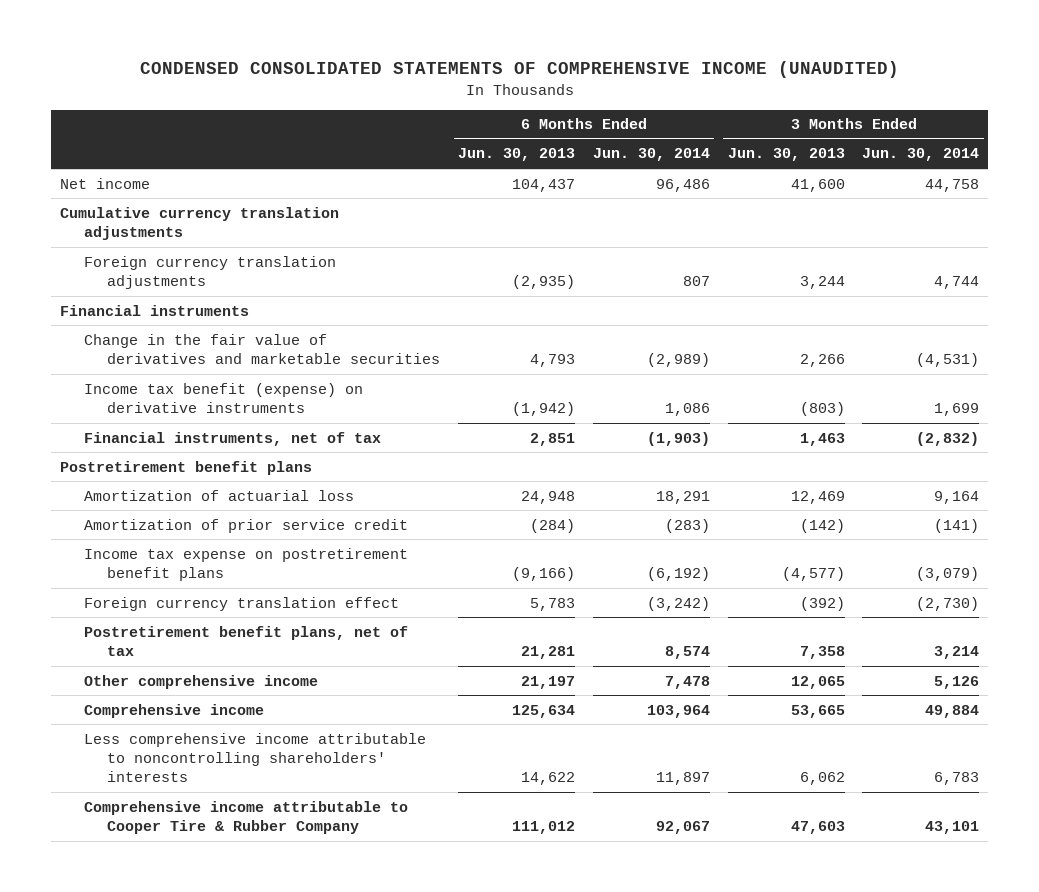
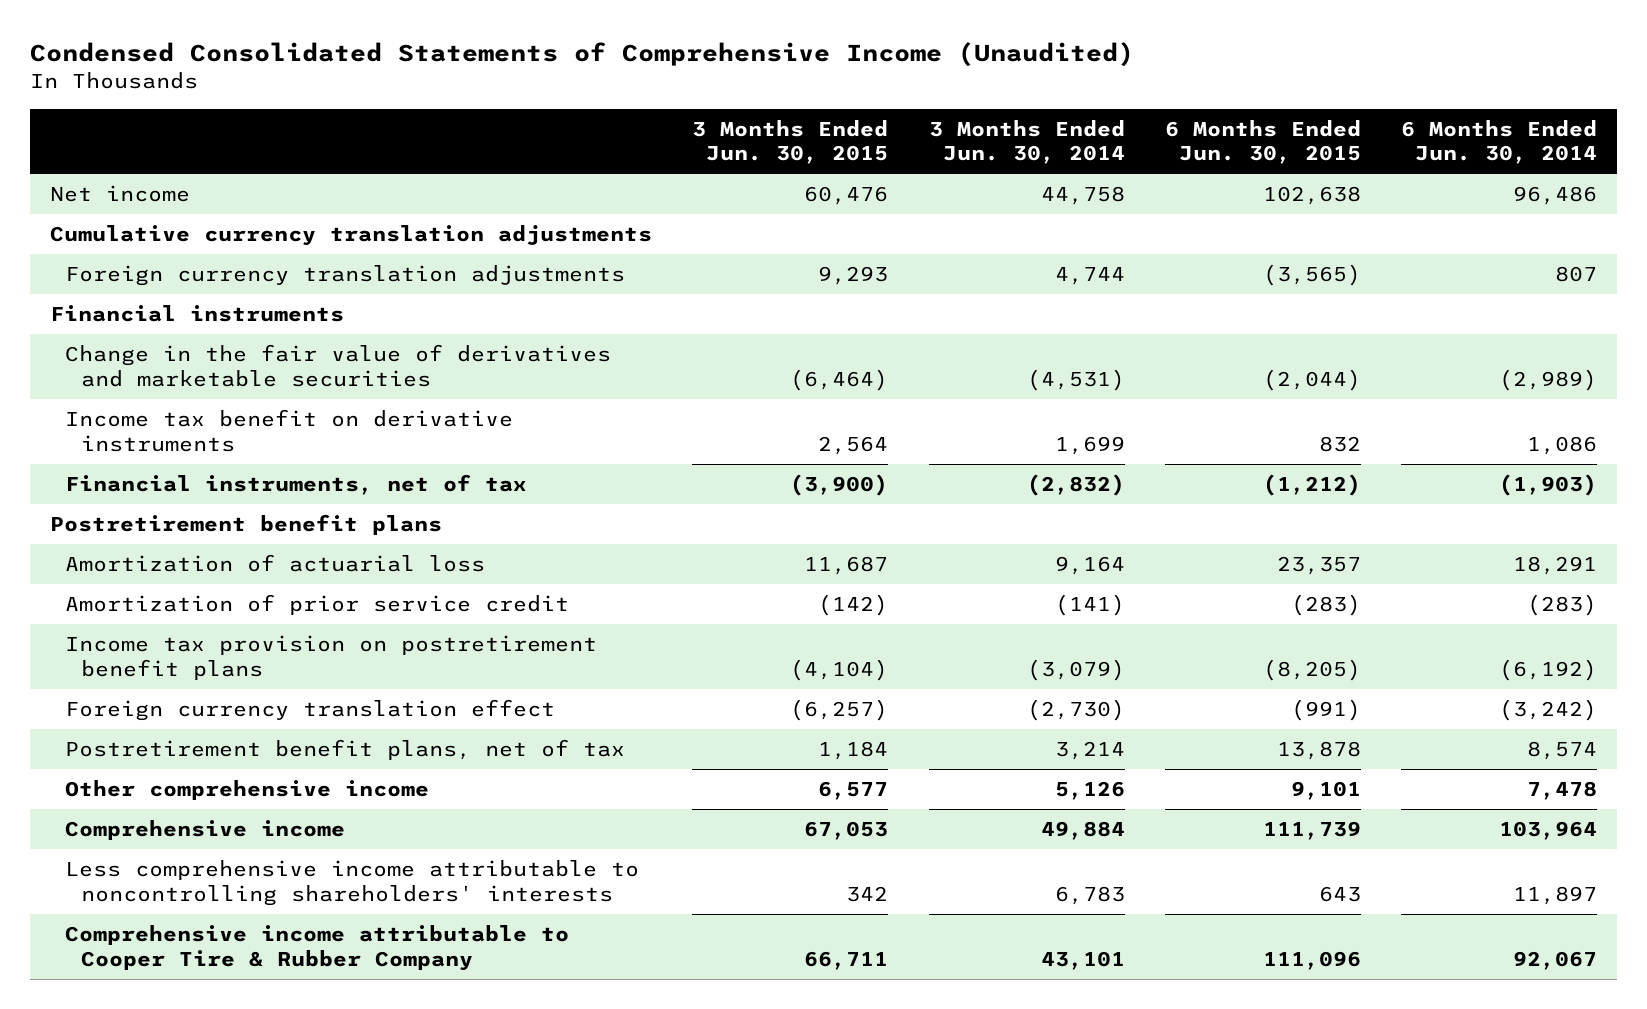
[139,61,899,79] CONDENSED CONSOLIDATED STATEMENTS OF COMPREHENSIVE INCOME (UNAUDITED) -> [30,42,1135,68] Condensed Consolidated Statements of Comprehensive Income (Unaudited)
[458,148,576,162] Jun. 30, 2013 -> none
[727,148,845,162] Jun. 30, 2013 -> none
none -> [692,119,889,165] 3 Months Ended Jun. 30, 2015
none -> [1164,119,1361,165] 6 Months Ended Jun. 30, 2015
[83,382,363,414] Income tax benefit (expense) on derivative instruments -> [65,409,514,452] Income tax benefit on derivative instruments
[83,547,408,582] Income tax expense on postretirement benefit plans -> [65,635,598,680] Income tax provision on postretirement benefit plans

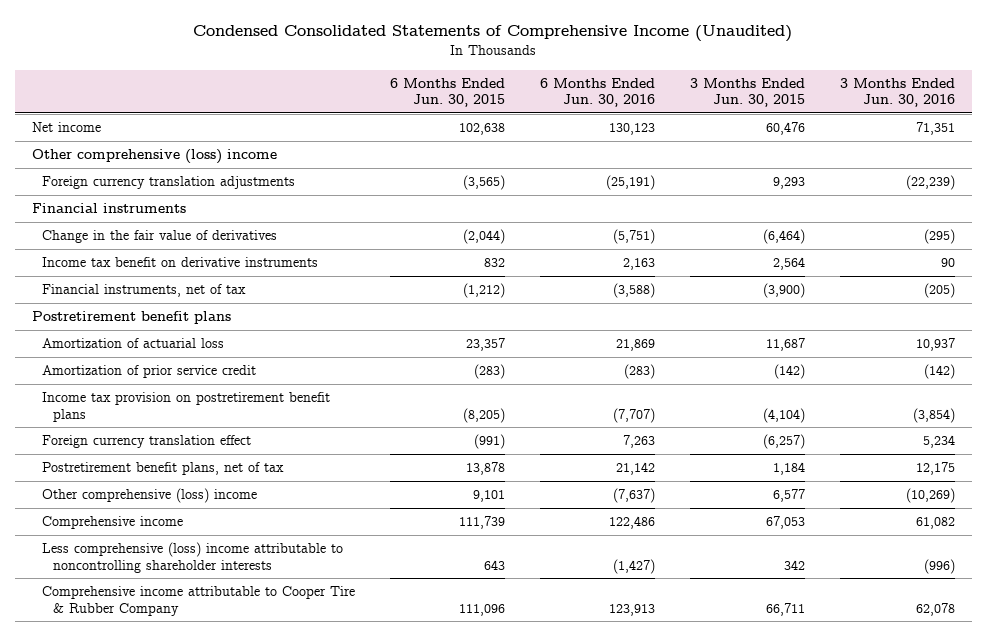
[928,119,1125,165] 3 Months Ended Jun. 30, 2014 -> none
[1400,119,1597,165] 6 Months Ended Jun. 30, 2014 -> none
none -> [540,77,656,108] 6 Months Ended Jun. 30, 2016
none -> [839,77,955,108] 3 Months Ended Jun. 30, 2016
[50,225,653,247] Cumulative currency translation adjustments -> none
none -> [32,149,278,165] Other comprehensive (loss) income
[65,344,612,387] Change in the fair value of derivatives and marketable securities -> [42,230,278,244] Change in the fair value of derivatives
[65,780,430,801] Other comprehensive income -> [42,488,258,504] Other comprehensive (loss) income
[65,860,640,906] Less comprehensive income attributable to noncontrolling shareholders' interests -> [42,542,344,573] Less comprehensive (loss) income attributable to noncontrolling shareholder interests

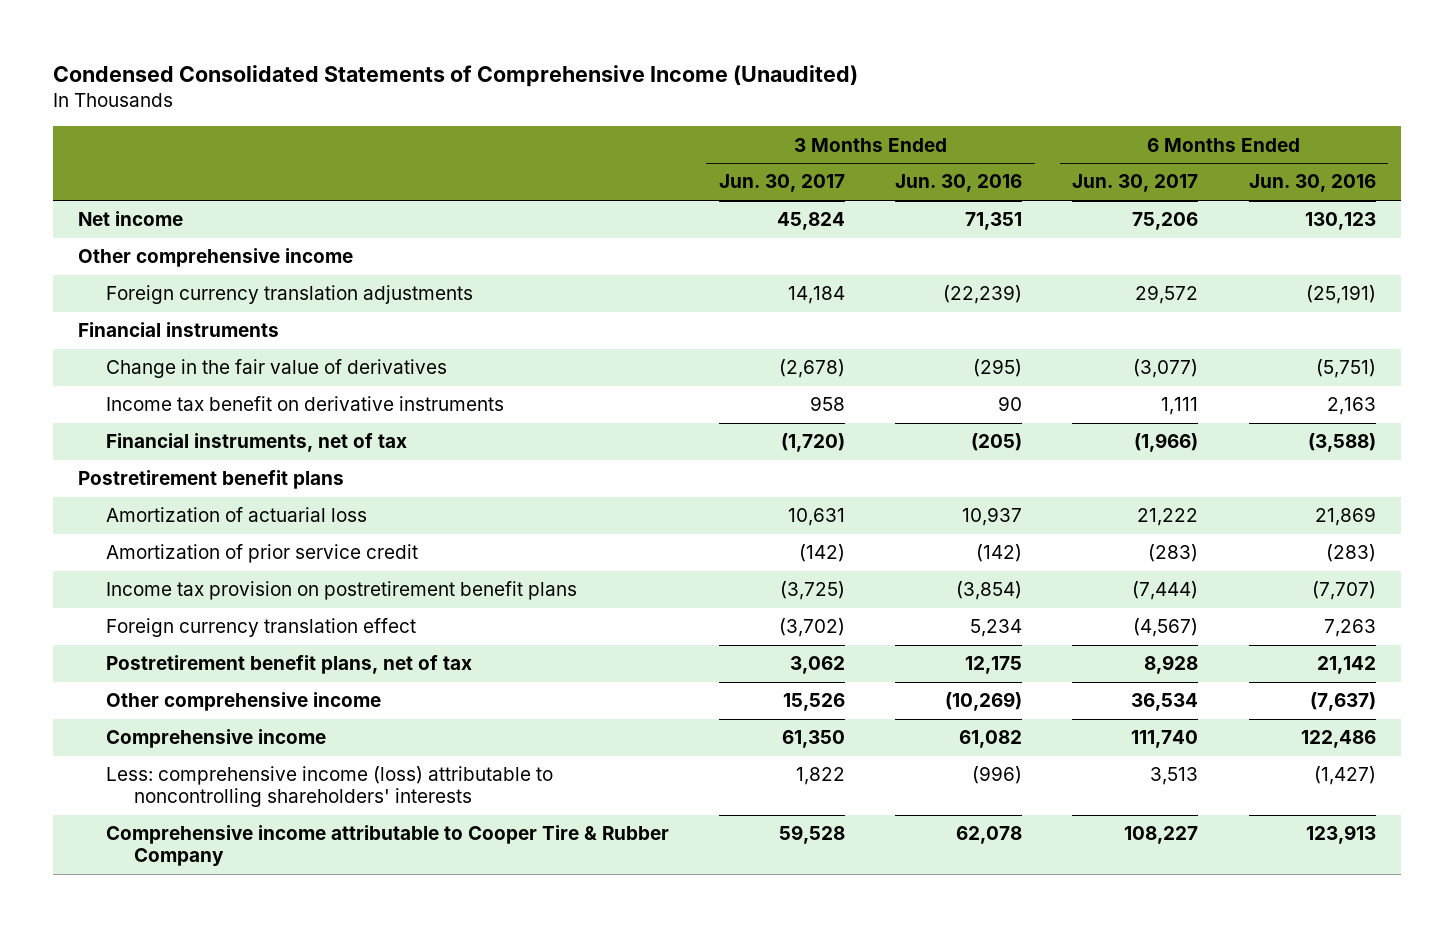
[390,77,506,108] 6 Months Ended Jun. 30, 2015 -> none
[689,77,805,108] 3 Months Ended Jun. 30, 2015 -> none
none -> [719,174,846,193] Jun. 30, 2017
none -> [1072,174,1199,193] Jun. 30, 2017
[32,149,278,165] Other comprehensive (loss) income -> [78,248,354,268] Other comprehensive income
[42,488,258,504] Other comprehensive (loss) income -> [105,692,381,712] Other comprehensive income
[42,542,344,573] Less comprehensive (loss) income attributable to noncontrolling shareholder interests -> [105,766,553,808] Less: comprehensive income (loss) attributable to noncontrolling shareholders' interests

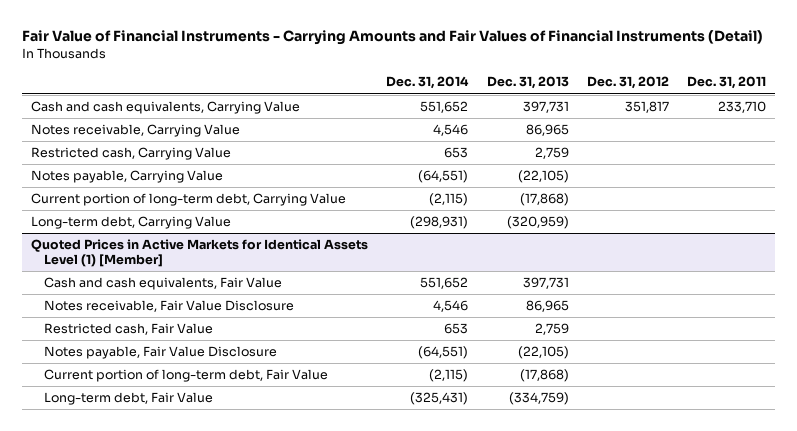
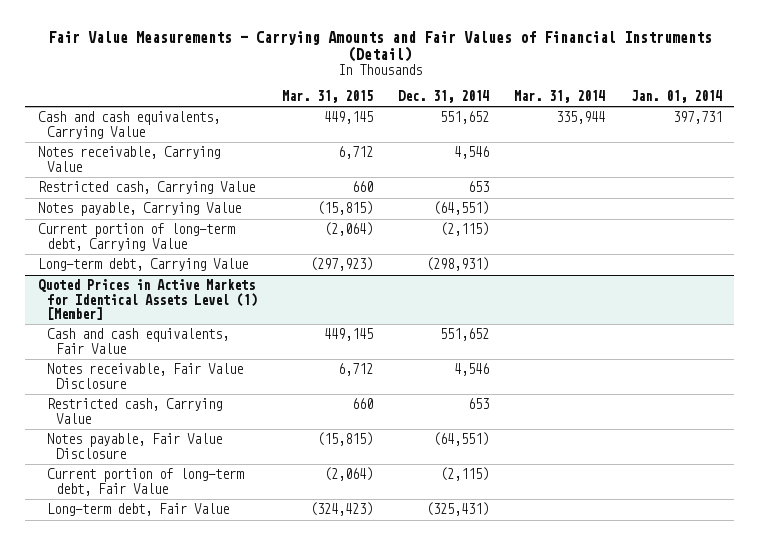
[22,30,764,46] Fair Value of Financial Instruments - Carrying Amounts and Fair Values of Financial Instruments (Detail) -> [47,30,712,62] Fair Value Measurements - Carrying Amounts and Fair Values of Financial Instruments (Detail)
[486,76,569,90] Dec. 31, 2013 -> none
[586,76,669,90] Dec. 31, 2012 -> none
[686,76,766,90] Dec. 31, 2011 -> none
none -> [282,90,374,104] Mar. 31, 2015
none -> [514,90,606,104] Mar. 31, 2014
none -> [630,90,722,104] Jan. 01, 2014
[44,323,214,336] Restricted cash, Fair Value -> [47,398,223,424] Restricted cash, Carrying Value

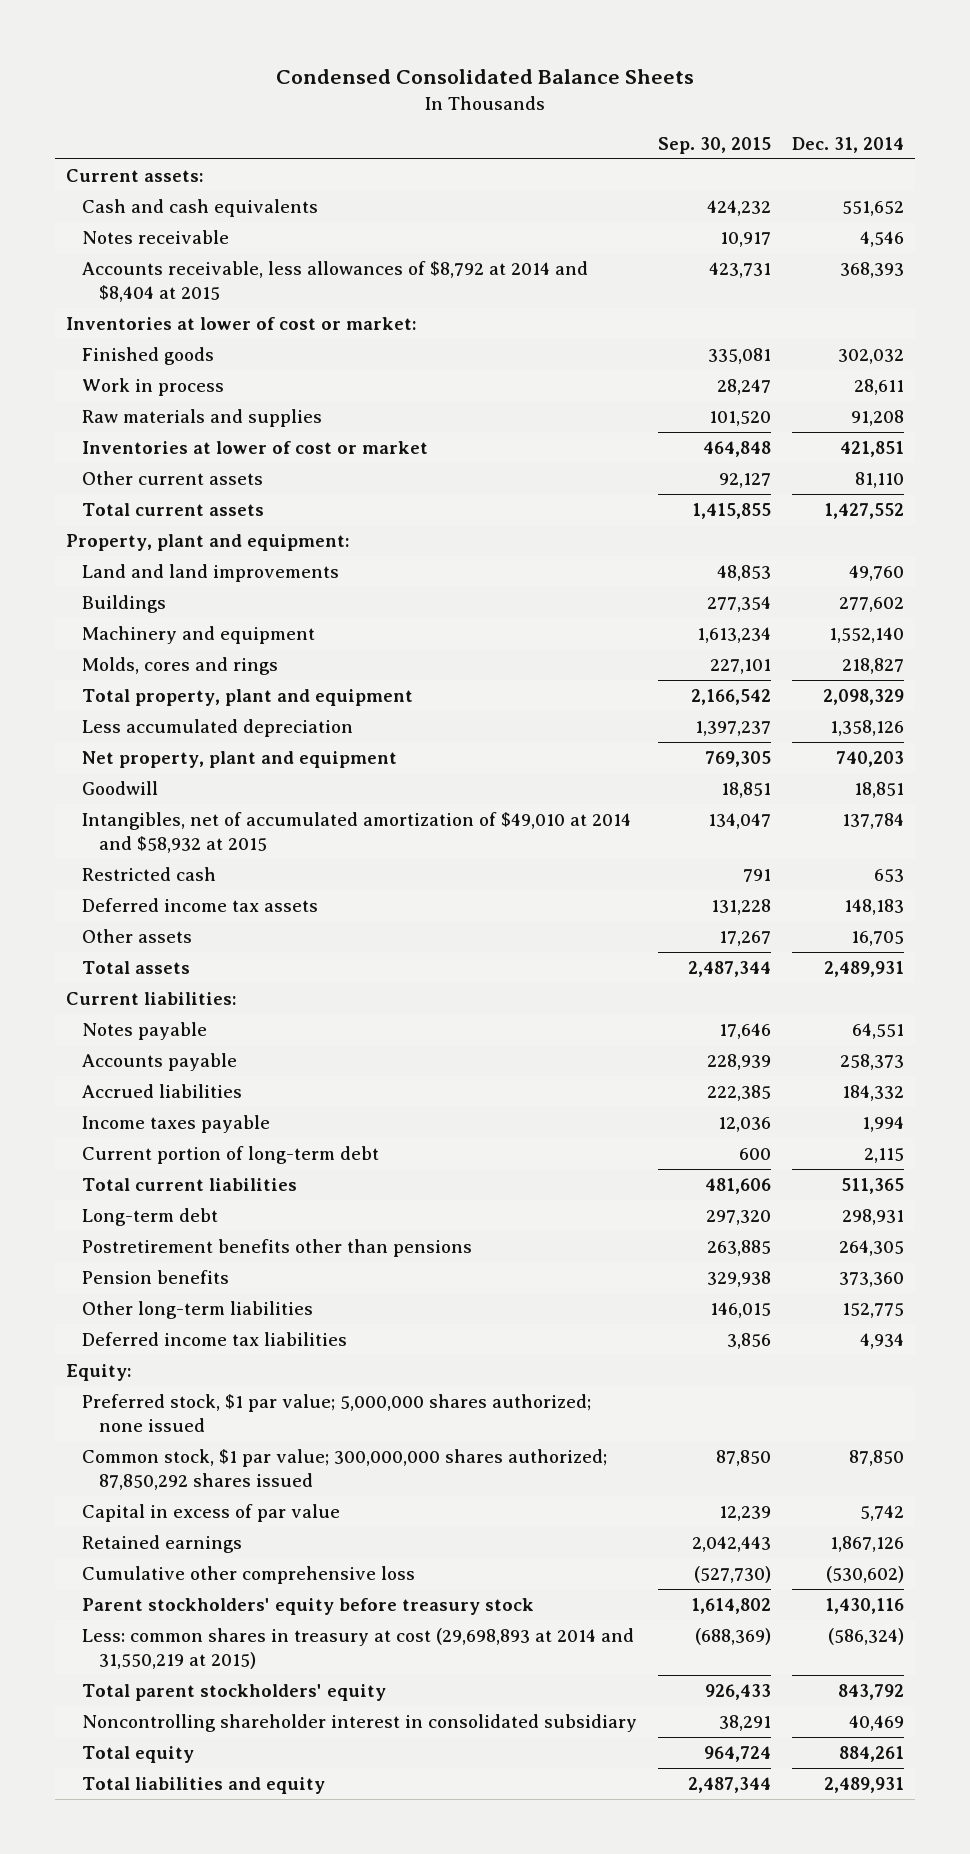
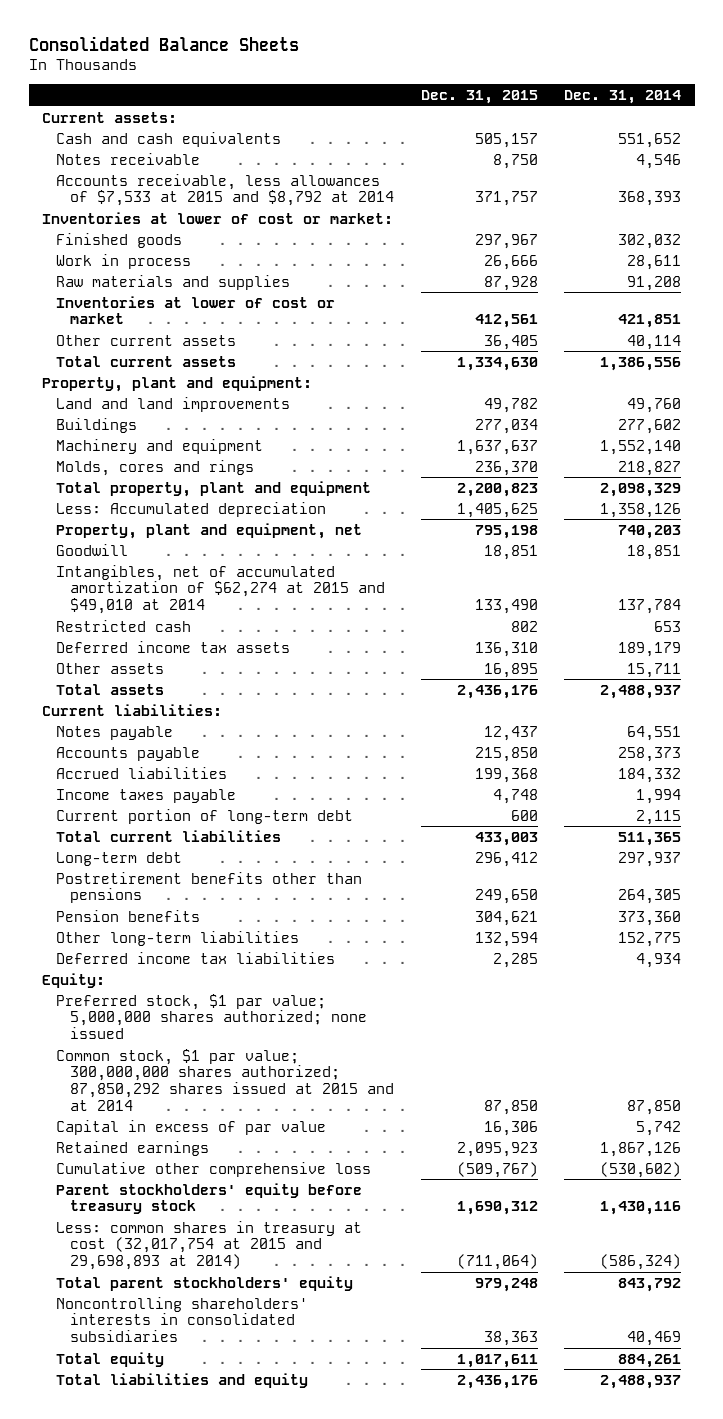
[275,69,694,85] Condensed Consolidated Balance Sheets -> [28,35,299,51] Consolidated Balance Sheets
[658,136,772,154] Sep. 30, 2015 -> none
none -> [420,90,538,105] Dec. 31, 2015
[82,260,589,302] Accounts receivable, less allowances of $8,792 at 2014 and $8,404 at 2015 -> [55,173,394,207] Accounts receivable, less allowances of $7,533 at 2015 and $8,792 at 2014
[855,471,905,488] 81,110 -> [627,334,682,350] 40,114
[824,502,905,519] 1,427,552 -> [600,356,682,371] 1,386,556
[82,718,354,737] Less accumulated depreciation -> [55,501,326,517] Less: Accumulated depreciation
[82,750,398,768] Net property, plant and equipment -> [55,522,362,539] Property, plant and equipment, net
[82,811,632,853] Intangibles, net of accumulated amortization of $49,010 at 2014 and $58,932 at 2015 -> [55,564,385,614] Intangibles, net of accumulated amortization of $62,274 at 2015 and $49,010 at 2014
[844,898,905,915] 148,183 -> [618,641,682,657] 189,179
[851,930,905,946] 16,705 -> [627,662,682,678] 15,711
[824,960,905,977] 2,489,931 -> [600,684,682,699] 2,488,937
[842,1208,905,1225] 298,931 -> [618,851,682,867] 297,937
[82,1448,608,1490] Common stock, $1 par value; 300,000,000 shares authorized; 87,850,292 shares issued -> [55,1048,394,1111] Common stock, $1 par value; 300,000,000 shares authorized; 87,850,292 shares issued at 2015 and at 2014
[82,1627,635,1669] Less: common shares in treasury at cost (29,698,893 at 2014 and 31,550,219 at 2015) -> [55,1220,362,1270] Less: common shares in treasury at cost (32,017,754 at 2015 and 29,698,893 at 2014)
[82,1713,638,1732] Noncontrolling shareholder interest in consolidated subsidiary -> [55,1296,308,1342] Noncontrolling shareholders' interests in consolidated subsidiaries
[824,1776,905,1793] 2,489,931 -> [600,1374,682,1389] 2,488,937

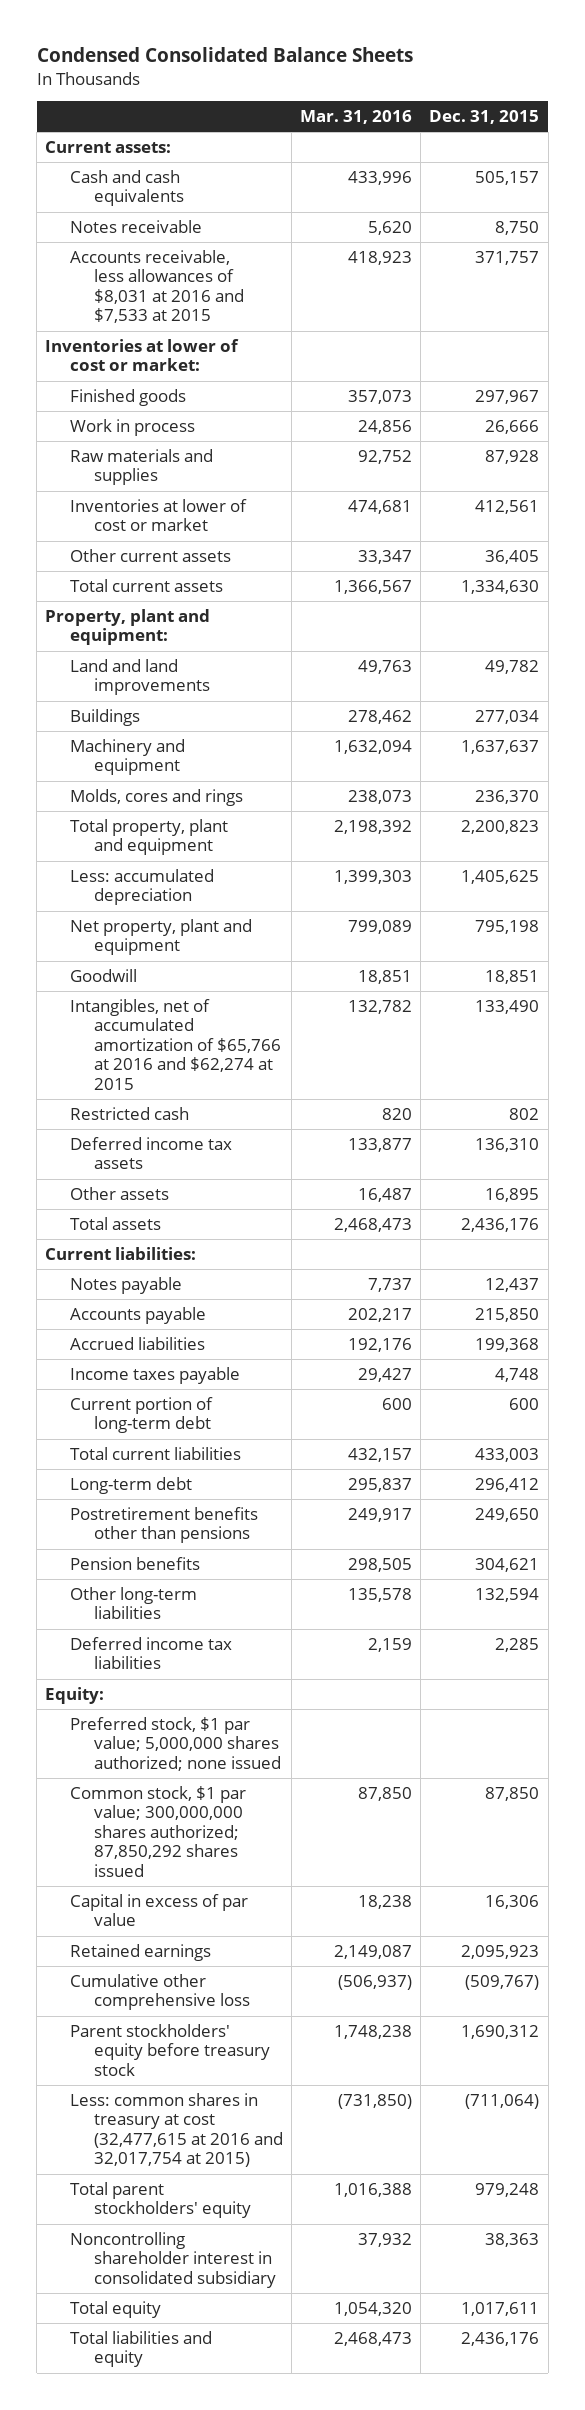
[28,35,299,51] Consolidated Balance Sheets -> [36,47,413,63] Condensed Consolidated Balance Sheets
[564,90,682,105] Dec. 31, 2014 -> none
none -> [300,110,413,125] Mar. 31, 2016
[55,173,394,207] Accounts receivable, less allowances of $7,533 at 2015 and $8,792 at 2014 -> [69,249,244,324] Accounts receivable, less allowances of $8,031 at 2016 and $7,533 at 2015
[55,501,326,517] Less: Accumulated depreciation -> [69,868,214,906] Less: accumulated depreciation
[55,522,362,539] Property, plant and equipment, net -> [69,918,252,956] Net property, plant and equipment
[55,564,385,614] Intangibles, net of accumulated amortization of $62,274 at 2015 and $49,010 at 2014 -> [69,998,281,1090] Intangibles, net of accumulated amortization of $65,766 at 2016 and $62,274 at 2015
[55,1048,394,1111] Common stock, $1 par value; 300,000,000 shares authorized; 87,850,292 shares issued at 2015 and at 2014 -> [69,1785,246,1877] Common stock, $1 par value; 300,000,000 shares authorized; 87,850,292 shares issued
[55,1220,362,1270] Less: common shares in treasury at cost (32,017,754 at 2015 and 29,698,893 at 2014) -> [69,2092,283,2168] Less: common shares in treasury at cost (32,477,615 at 2016 and 32,017,754 at 2015)
[55,1296,308,1342] Noncontrolling shareholders' interests in consolidated subsidiaries -> [69,2231,276,2288] Noncontrolling shareholder interest in consolidated subsidiary

